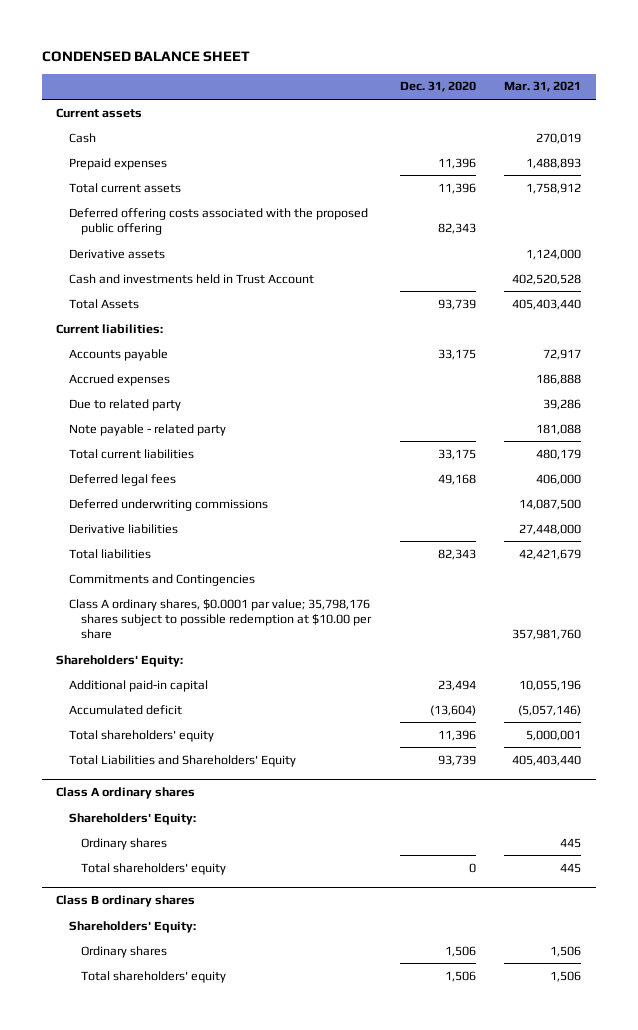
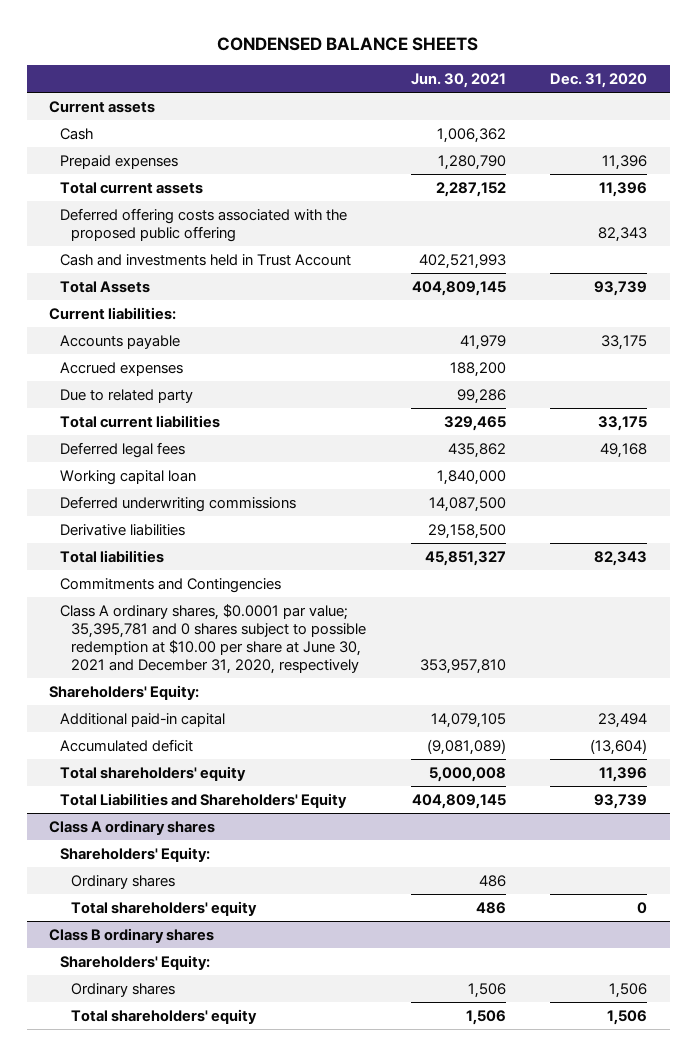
[41,51,250,63] CONDENSED BALANCE SHEET -> [217,37,479,52] CONDENSED BALANCE SHEETS
[504,81,582,93] Mar. 31, 2021 -> none
none -> [410,72,506,88] Jun. 30, 2021
[68,248,165,259] Derivative assets -> none
[68,423,226,436] Note payable - related party -> none
none -> [59,469,196,485] Working capital loan
[68,598,373,640] Class A ordinary shares, $0.0001 par value; 35,798,176 shares subject to possible redemption at $10.00 per share -> [59,603,366,674] Class A ordinary shares, $0.0001 par value; 35,395,781 and 0 shares subject to possible redemption at $10.00 per share at June 30, 2021 and December 31, 2020, respectively

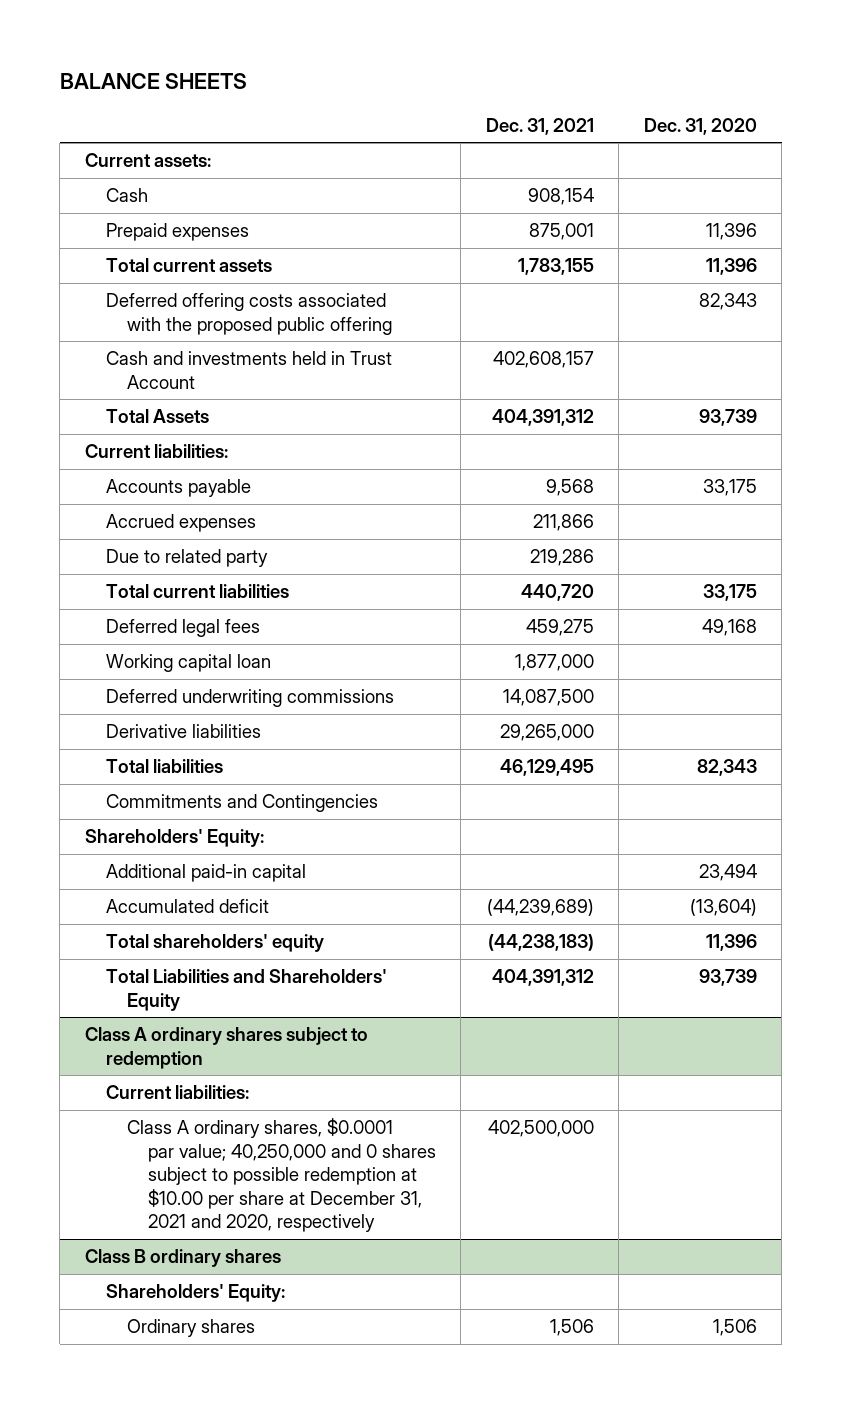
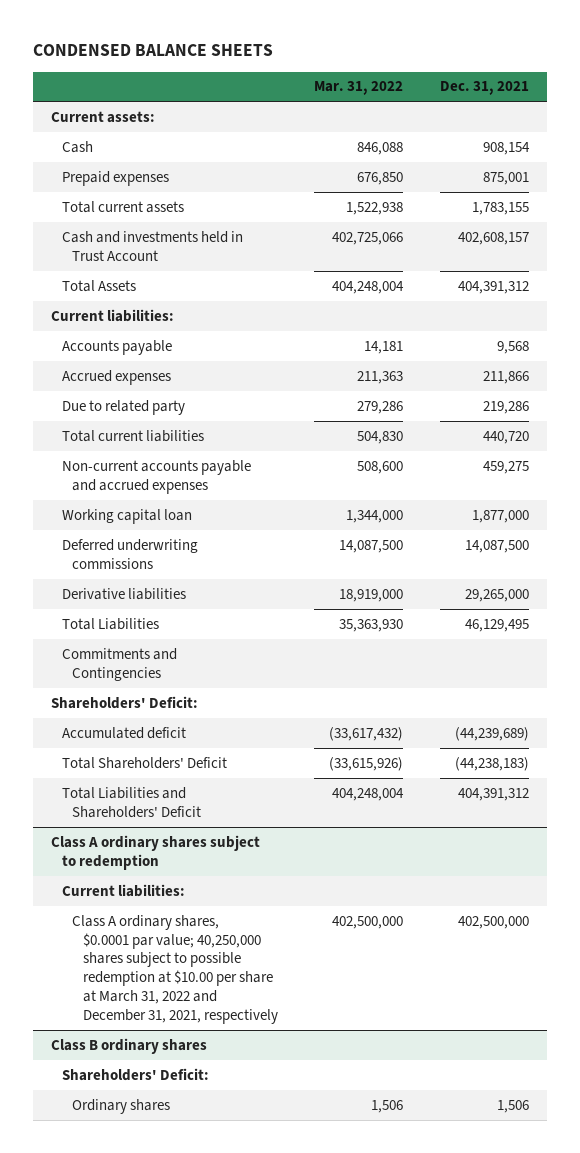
[59,72,247,89] BALANCE SHEETS -> [32,44,273,57] CONDENSED BALANCE SHEETS
[643,117,757,135] Dec. 31, 2020 -> none
none -> [314,81,404,96] Mar. 31, 2022
[105,293,392,335] Deferred offering costs associated with the proposed public offering -> none
[105,619,260,638] Deferred legal fees -> [61,459,251,494] Non-current accounts payable and accrued expenses
[105,759,223,774] Total liabilities -> [61,617,159,630] Total Liabilities
[105,864,306,883] Additional paid-in capital -> none
[85,829,265,848] Shareholders' Equity: -> [51,695,199,709] Shareholders' Deficit:
[105,934,324,953] Total shareholders' equity -> [61,756,227,769] Total Shareholders' Deficit
[105,969,387,1011] Total Liabilities and Shareholders' Equity -> [61,786,202,818] Total Liabilities and Shareholders' Deficit
[126,1118,436,1233] Class A ordinary shares, $0.0001 par value; 40,250,000 and 0 shares subject to possible redemption at $10.00 per share at December 31, 2021 and 2020, respectively -> [72,914,279,1024] Class A ordinary shares, $0.0001 par value; 40,250,000 shares subject to possible redemption at $10.00 per share at March 31, 2022 and December 31, 2021, respectively
[105,1284,285,1303] Shareholders' Equity: -> [61,1067,209,1081] Shareholders' Deficit:

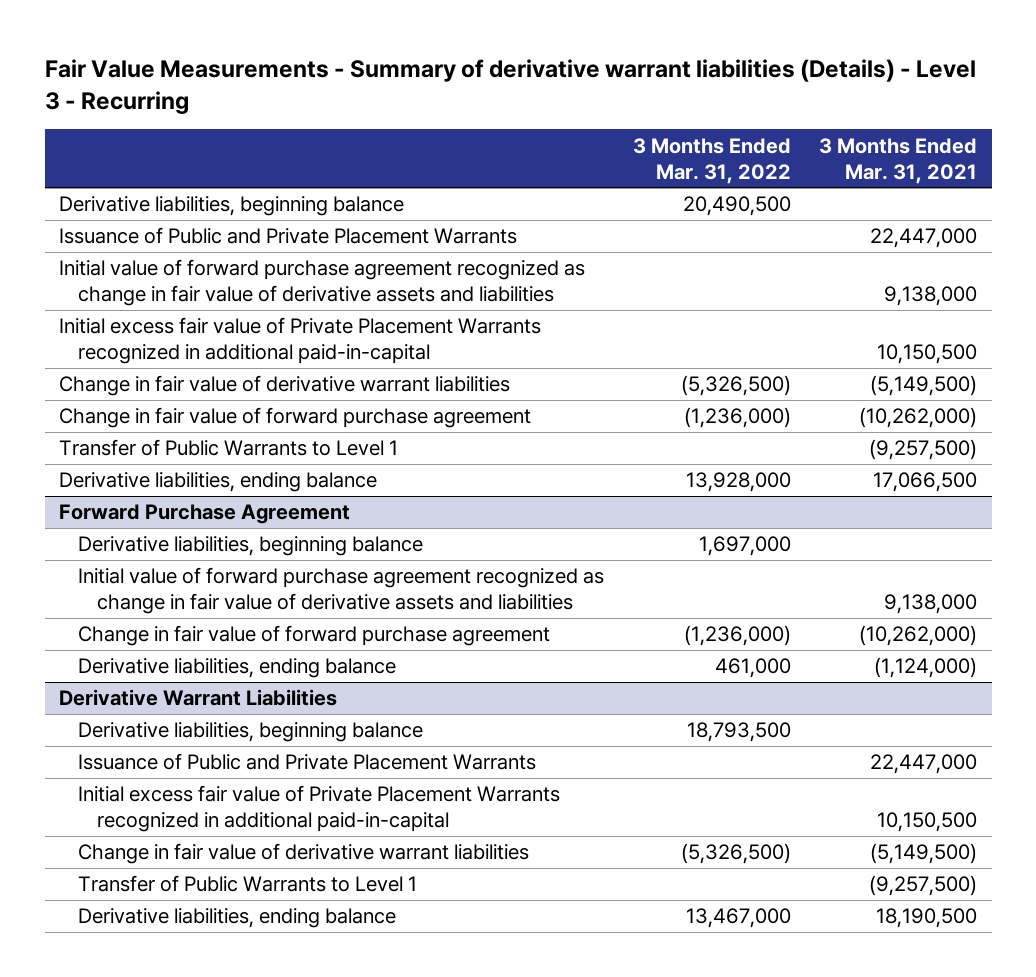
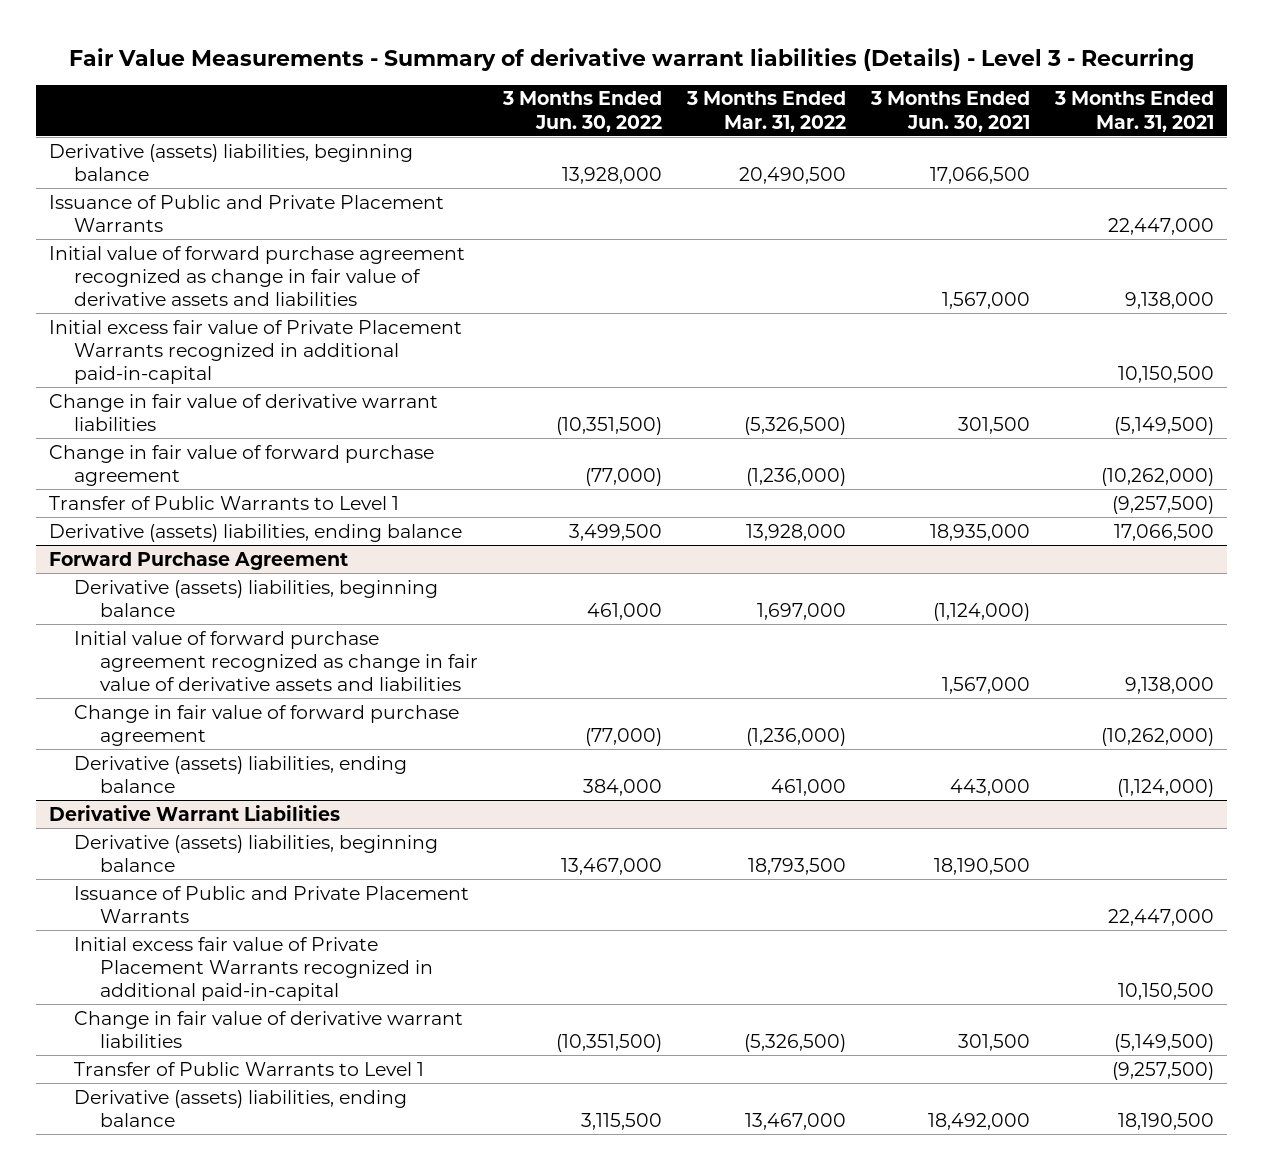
none -> [502,91,663,132] 3 Months Ended Jun. 30, 2022
none -> [870,91,1031,132] 3 Months Ended Jun. 30, 2021
[59,196,405,217] Derivative liabilities, beginning balance -> [48,143,413,181] Derivative (assets) liabilities, beginning balance
[59,472,378,493] Derivative liabilities, ending balance -> [48,523,462,542] Derivative (assets) liabilities, ending balance
[78,536,424,557] Derivative liabilities, beginning balance -> [74,579,439,617] Derivative (assets) liabilities, beginning balance
[78,658,397,679] Derivative liabilities, ending balance -> [74,755,408,793] Derivative (assets) liabilities, ending balance
[78,722,424,743] Derivative liabilities, beginning balance -> [74,834,439,872] Derivative (assets) liabilities, beginning balance
[78,908,397,929] Derivative liabilities, ending balance -> [74,1089,408,1127] Derivative (assets) liabilities, ending balance

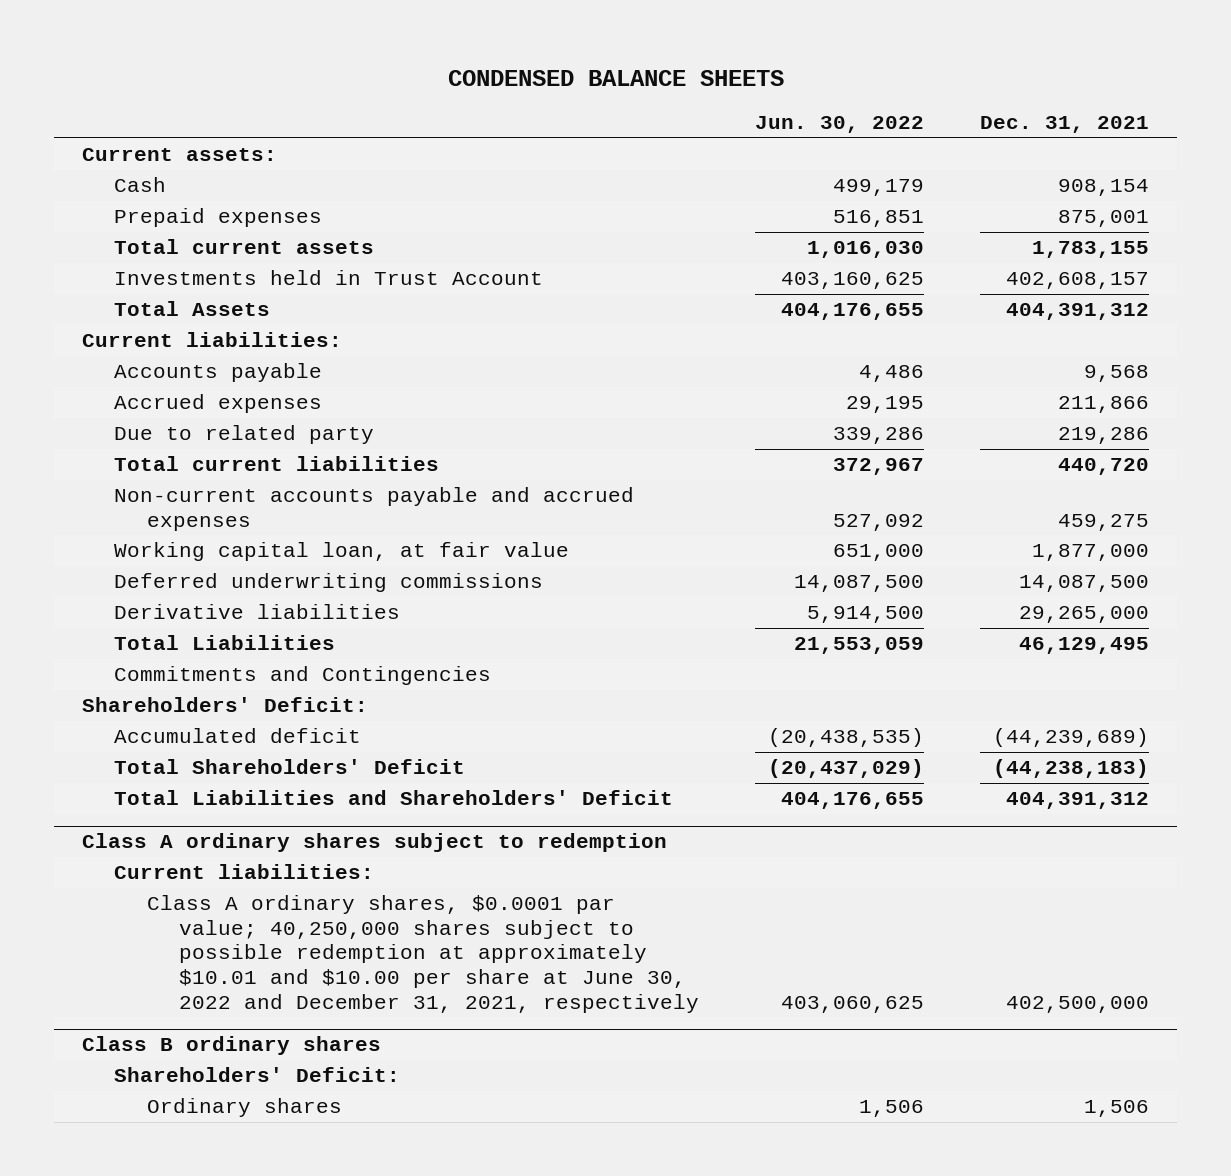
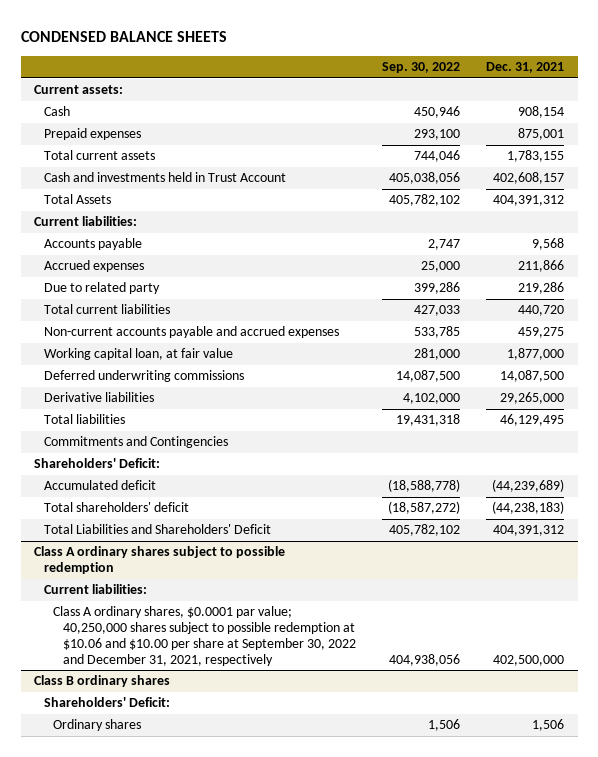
[755,116,925,134] Jun. 30, 2022 -> none
none -> [382,62,461,74] Sep. 30, 2022
[114,270,544,286] Investments held in Trust Account -> [43,172,286,183] Cash and investments held in Trust Account
[114,635,336,651] Total Liabilities -> [43,414,125,425] Total liabilities
[114,759,466,775] Total Shareholders' Deficit -> [43,502,189,513] Total shareholders' deficit
[82,833,668,853] Class A ordinary shares subject to redemption -> [33,546,285,575] Class A ordinary shares subject to possible redemption
[146,895,700,1013] Class A ordinary shares, $0.0001 par value; 40,250,000 shares subject to possible redemption at approximately $10.01 and $10.00 per share at June 30, 2022 and December 31, 2021, respectively -> [53,606,356,666] Class A ordinary shares, $0.0001 par value; 40,250,000 shares subject to possible redemption at $10.06 and $10.00 per share at September 30, 2022 and December 31, 2021, respectively

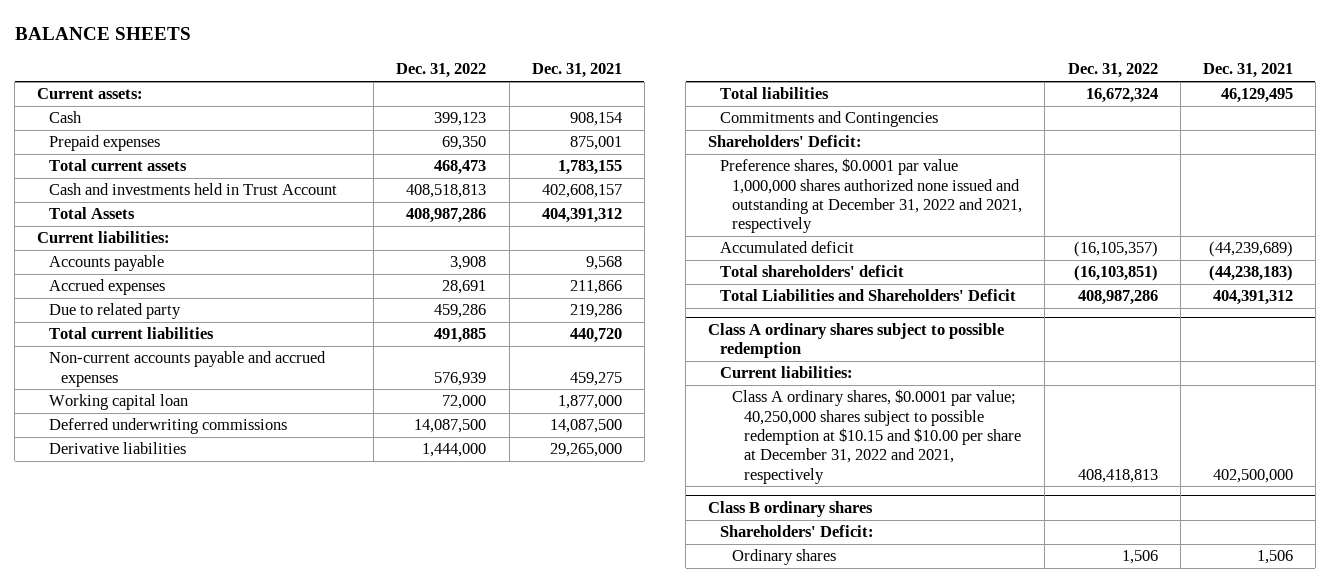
[20,31,227,43] CONDENSED BALANCE SHEETS -> [14,27,191,41] BALANCE SHEETS
[382,62,461,74] Sep. 30, 2022 -> none
none -> [396,63,487,79] Dec. 31, 2022
[43,348,233,361] Working capital loan, at fair value -> [49,394,189,411] Working capital loan
none -> [720,158,1023,234] Preference shares, $0.0001 par value 1,000,000 shares authorized none issued and outstanding at December 31, 2022 and 2021, respectively
[53,606,356,666] Class A ordinary shares, $0.0001 par value; 40,250,000 shares subject to possible redemption at $10.06 and $10.00 per share at September 30, 2022 and December 31, 2021, respectively -> [732,389,1022,484] Class A ordinary shares, $0.0001 par value; 40,250,000 shares subject to possible redemption at $10.15 and $10.00 per share at December 31, 2022 and 2021, respectively

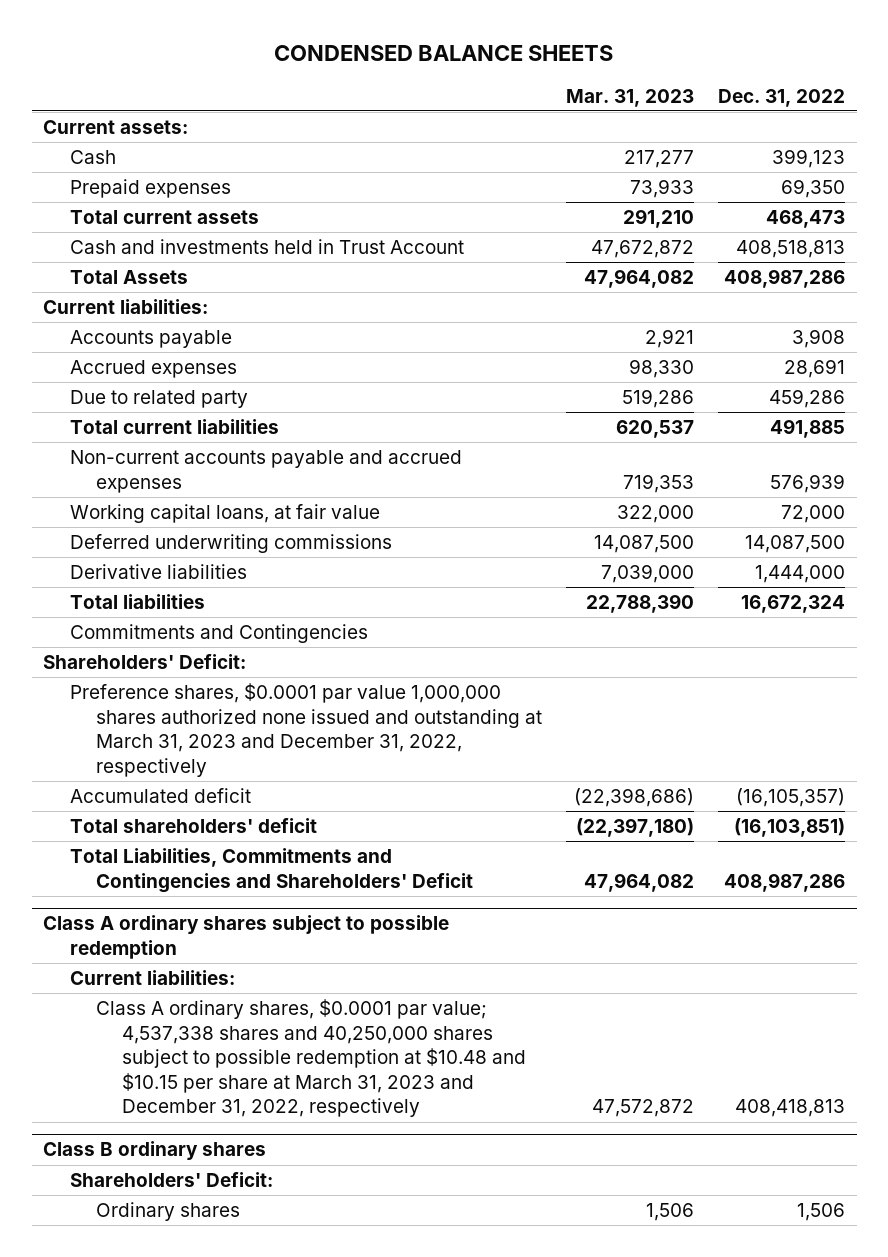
[14,27,191,41] BALANCE SHEETS -> [274,45,614,62] CONDENSED BALANCE SHEETS
[531,63,622,79] Dec. 31, 2021 -> none
none -> [565,88,694,107] Mar. 31, 2023
[49,394,189,411] Working capital loan -> [69,504,380,524] Working capital loans, at fair value
[720,158,1023,234] Preference shares, $0.0001 par value 1,000,000 shares authorized none issued and outstanding at December 31, 2022 and 2021, respectively -> [69,683,543,777] Preference shares, $0.0001 par value 1,000,000 shares authorized none issued and outstanding at March 31, 2023 and December 31, 2022, respectively
[720,289,1017,302] Total Liabilities and Shareholders' Deficit -> [69,848,474,893] Total Liabilities, Commitments and Contingencies and Shareholders' Deficit
[732,389,1022,484] Class A ordinary shares, $0.0001 par value; 40,250,000 shares subject to possible redemption at $10.15 and $10.00 per share at December 31, 2022 and 2021, respectively -> [96,999,527,1118] Class A ordinary shares, $0.0001 par value; 4,537,338 shares and 40,250,000 shares subject to possible redemption at $10.48 and $10.15 per share at March 31, 2023 and December 31, 2022, respectively

